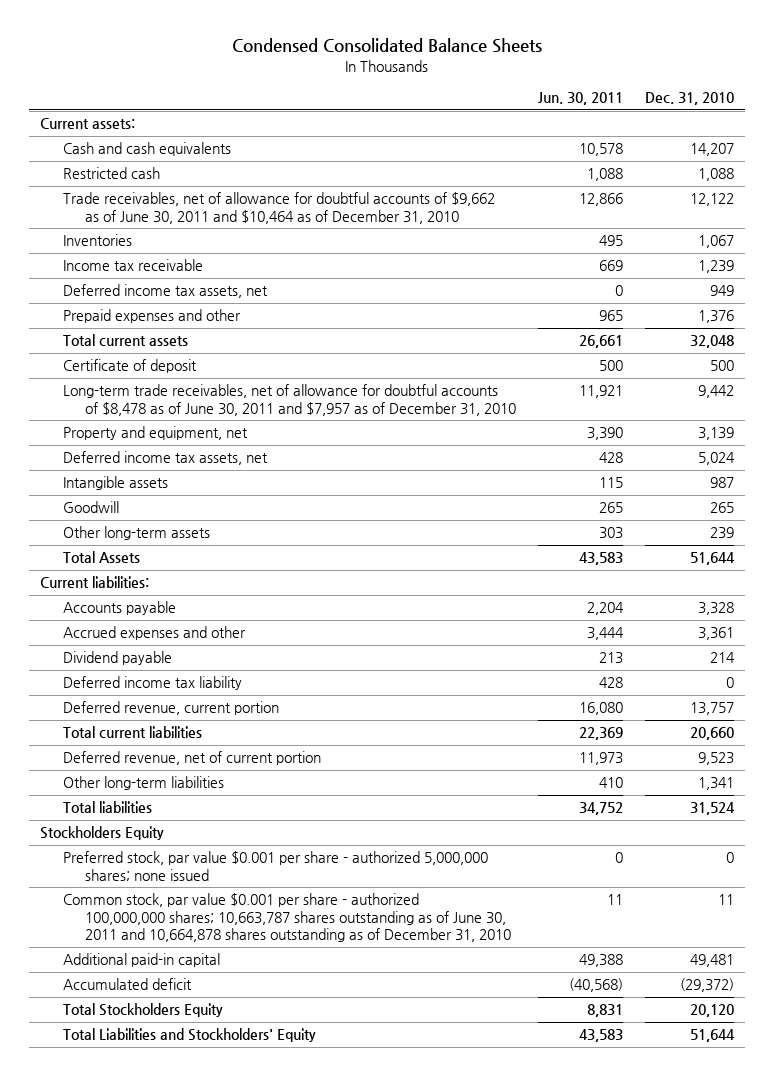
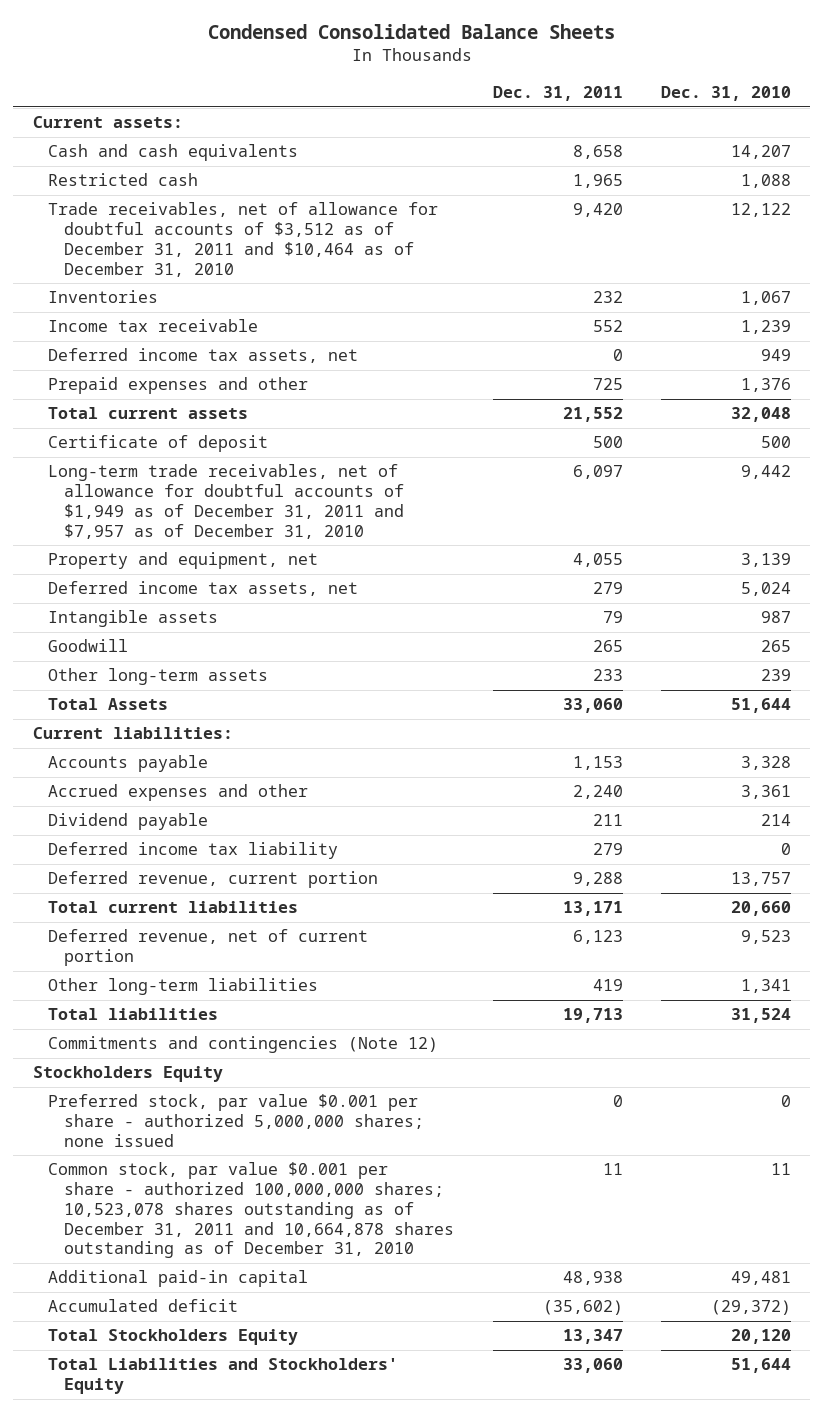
[538,92,624,106] Jun. 30, 2011 -> none
none -> [492,86,623,102] Dec. 31, 2011
[62,192,495,224] Trade receivables, net of allowance for doubtful accounts of $9,662 as of June 30, 2011 and $10,464 as of December 31, 2010 -> [48,202,439,277] Trade receivables, net of allowance for doubtful accounts of $3,512 as of December 31, 2011 and $10,464 as of December 31, 2010
[62,384,517,416] Long-term trade receivables, net of allowance for doubtful accounts of $8,478 as of June 30, 2011 and $7,957 as of December 31, 2010 -> [48,464,405,539] Long-term trade receivables, net of allowance for doubtful accounts of $1,949 as of December 31, 2011 and $7,957 as of December 31, 2010
none -> [48,1036,439,1054] Commitments and contingencies (Note 12)
[62,893,512,943] Common stock, par value $0.001 per share - authorized 100,000,000 shares; 10,663,787 shares outstanding as of June 30, 2011 and 10,664,878 shares outstanding as of December 31, 2010 -> [48,1162,455,1259] Common stock, par value $0.001 per share - authorized 100,000,000 shares; 10,523,078 shares outstanding as of December 31, 2011 and 10,664,878 shares outstanding as of December 31, 2010

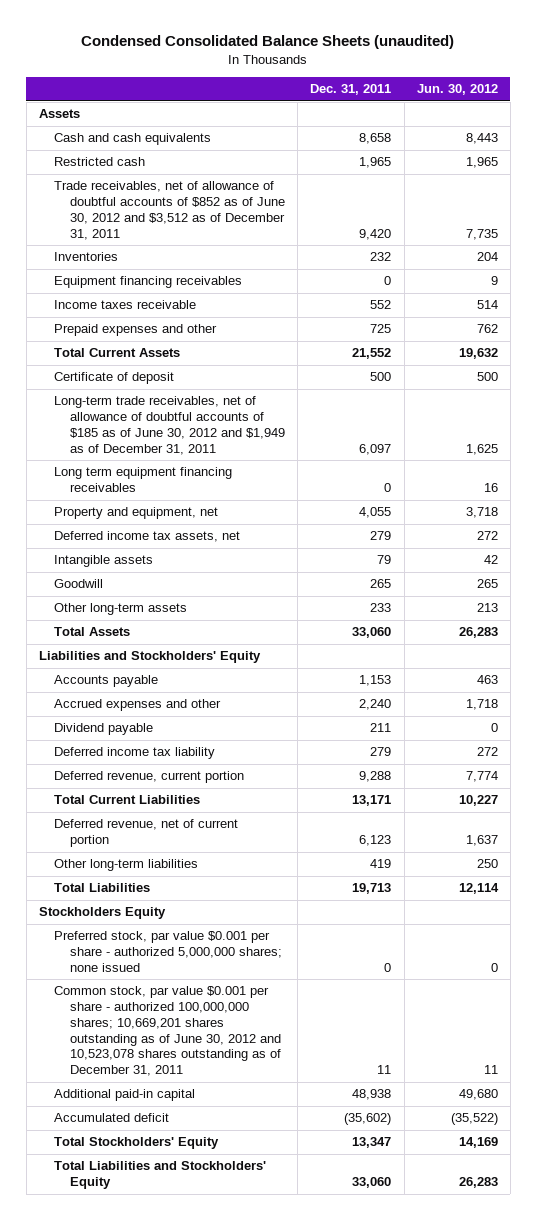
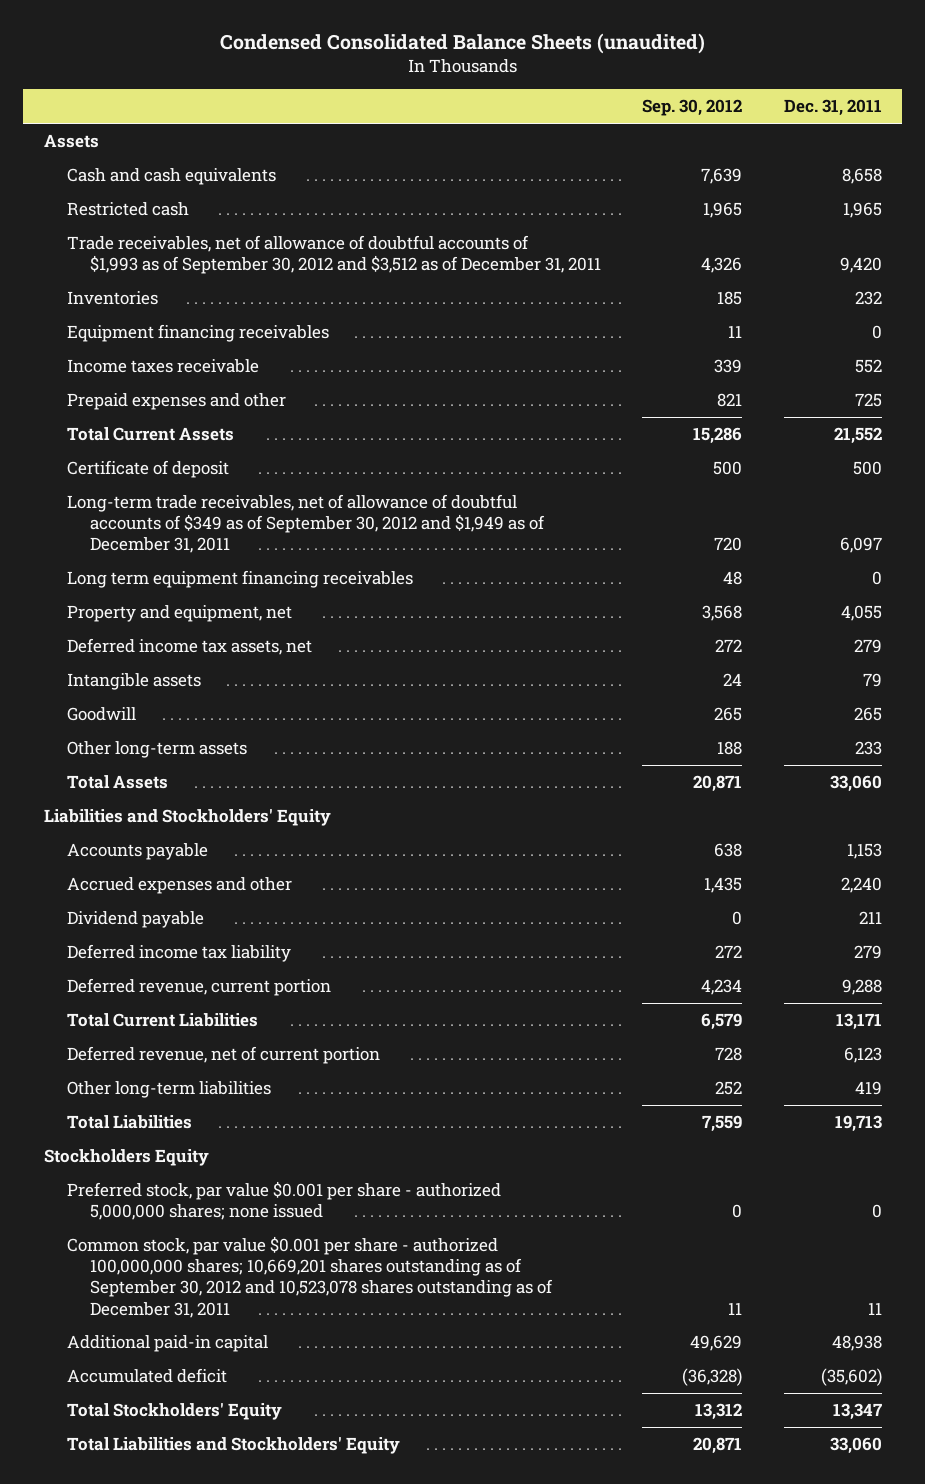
[416,84,498,96] Jun. 30, 2012 -> none
none -> [642,99,743,117] Sep. 30, 2012
[54,181,286,240] Trade receivables, net of allowance of doubtful accounts of $852 as of June 30, 2012 and $3,512 as of December 31, 2011 -> [66,235,602,275] Trade receivables, net of allowance of doubtful accounts of $1,993 as of September 30, 2012 and $3,512 as of December 31, 2011
[54,396,286,455] Long-term trade receivables, net of allowance of doubtful accounts of $185 as of June 30, 2012 and $1,949 as of December 31, 2011 -> [66,494,546,554] Long-term trade receivables, net of allowance of doubtful accounts of $349 as of September 30, 2012 and $1,949 as of December 31, 2011
[54,986,282,1077] Common stock, par value $0.001 per share - authorized 100,000,000 shares; 10,669,201 shares outstanding as of June 30, 2012 and 10,523,078 shares outstanding as of December 31, 2011 -> [66,1236,554,1318] Common stock, par value $0.001 per share - authorized 100,000,000 shares; 10,669,201 shares outstanding as of September 30, 2012 and 10,523,078 shares outstanding as of December 31, 2011

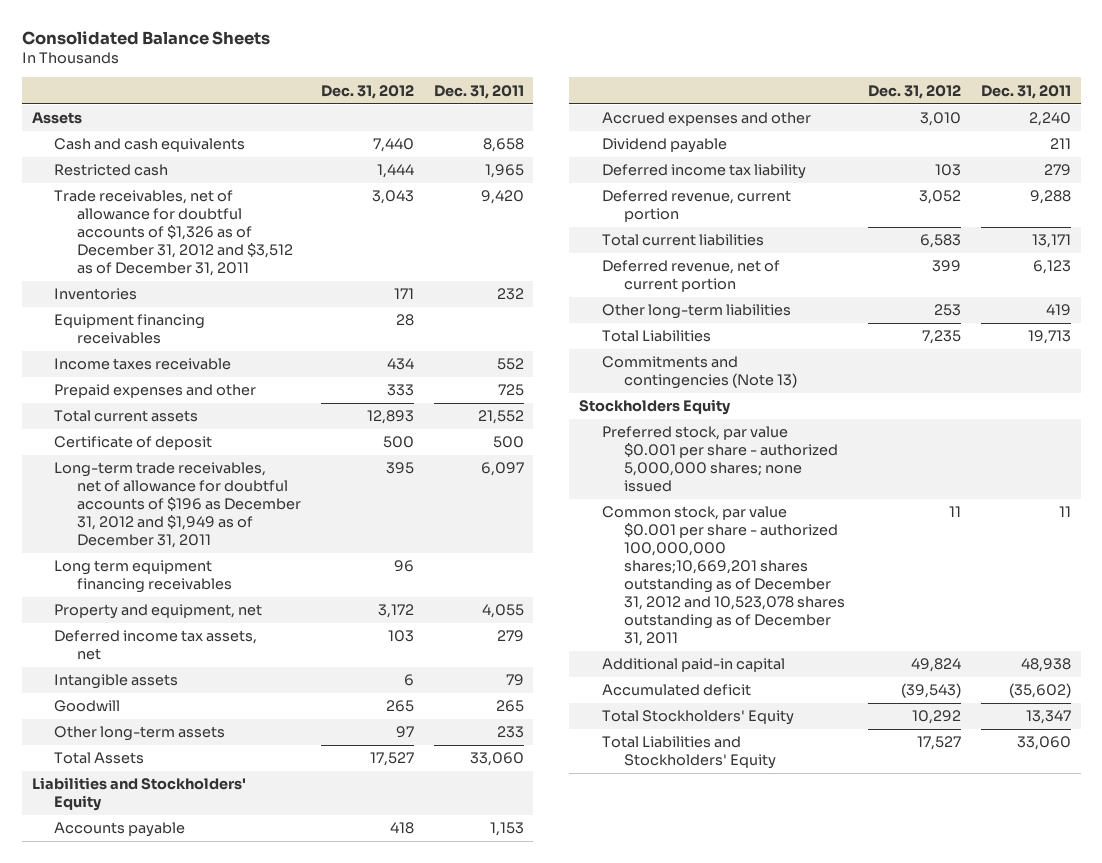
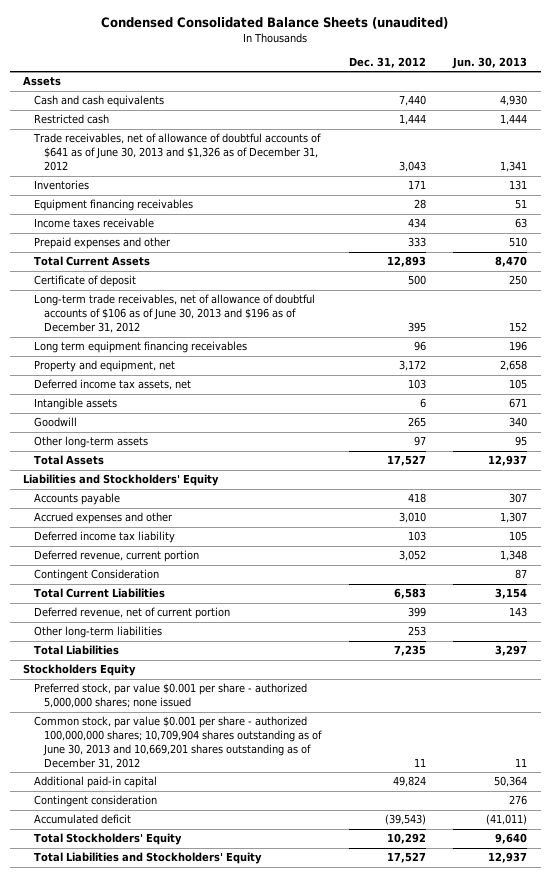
[21,30,270,45] Consolidated Balance Sheets -> [101,16,449,29] Condensed Consolidated Balance Sheets (unaudited)
[433,84,524,99] Dec. 31, 2011 -> none
none -> [451,57,527,70] Jun. 30, 2013
[54,190,294,277] Trade receivables, net of allowance for doubtful accounts of $1,326 as of December 31, 2012 and $3,512 as of December 31, 2011 -> [32,133,321,172] Trade receivables, net of allowance of doubtful accounts of $641 as of June 30, 2013 and $1,326 as of December 31, 2012
[54,410,199,423] Total current assets -> [33,256,150,267] Total Current Assets
[54,462,302,549] Long-term trade receivables, net of allowance for doubtful accounts of $196 as December 31, 2012 and $1,949 as of December 31, 2011 -> [33,294,315,334] Long-term trade receivables, net of allowance of doubtful accounts of $106 as of June 30, 2013 and $196 as of December 31, 2012
[601,138,727,154] Dividend payable -> none
none -> [33,569,159,582] Contingent Consideration
[601,234,764,247] Total current liabilities -> [33,588,165,599] Total Current Liabilities
[601,356,798,390] Commitments and contingencies (Note 13) -> none
[601,506,846,647] Common stock, par value $0.001 per share - authorized 100,000,000 shares;10,669,201 shares outstanding as of December 31, 2012 and 10,523,078 shares outstanding as of December 31, 2011 -> [33,716,323,770] Common stock, par value $0.001 per share - authorized 100,000,000 shares; 10,709,904 shares outstanding as of June 30, 2013 and 10,669,201 shares outstanding as of December 31, 2012
none -> [33,795,157,808] Contingent consideration

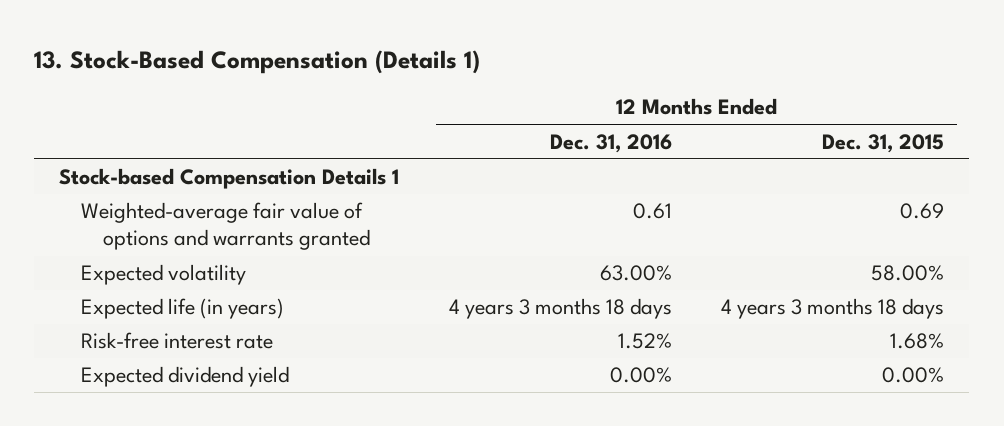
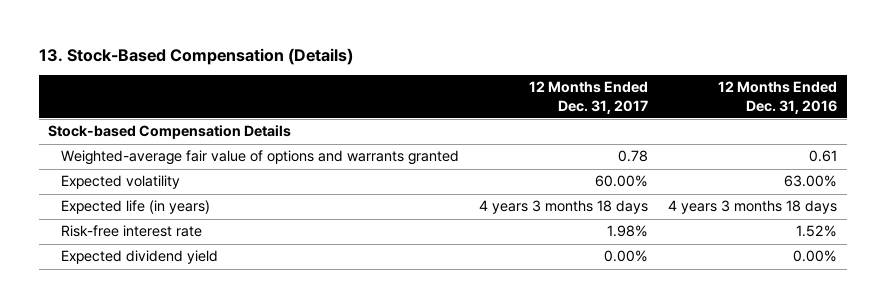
[34,50,481,75] 13. Stock-Based Compensation (Details 1) -> [38,47,353,65] 13. Stock-Based Compensation (Details)
[822,133,945,153] Dec. 31, 2015 -> none
none -> [529,81,649,114] 12 Months Ended Dec. 31, 2017
[59,168,400,190] Stock-based Compensation Details 1 -> [48,125,292,140] Stock-based Compensation Details

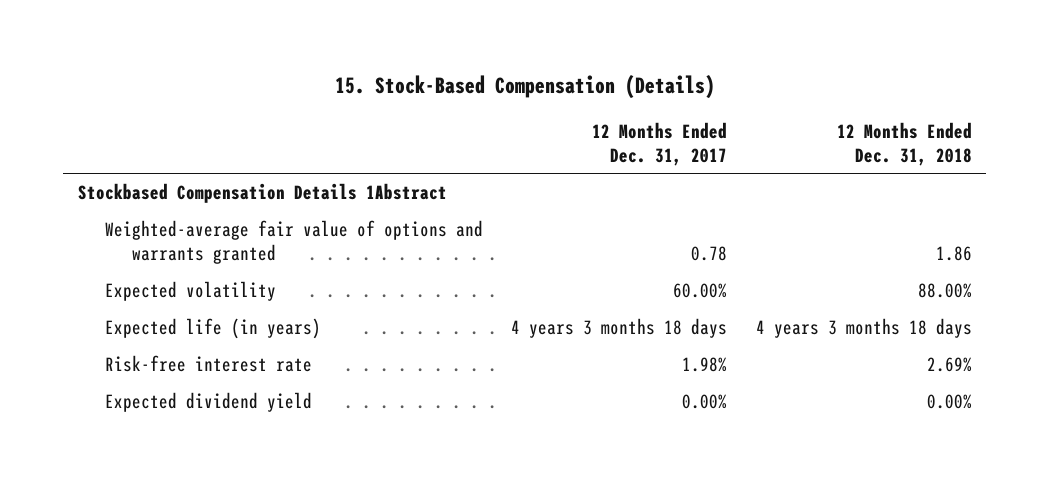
[38,47,353,65] 13. Stock-Based Compensation (Details) -> [334,75,715,100] 15. Stock-Based Compensation (Details)
[718,81,838,114] 12 Months Ended Dec. 31, 2016 -> none
none -> [836,121,972,166] 12 Months Ended Dec. 31, 2018
[48,125,292,140] Stock-based Compensation Details -> [77,183,447,204] Stockbased Compensation Details 1Abstract

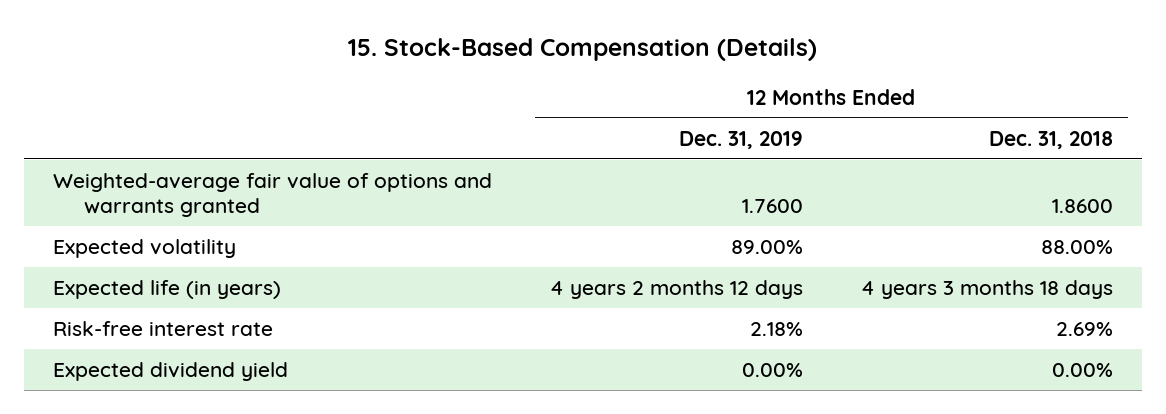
[592,121,728,166] 12 Months Ended Dec. 31, 2017 -> none
none -> [678,130,803,149] Dec. 31, 2019
[77,183,447,204] Stockbased Compensation Details 1Abstract -> none
[935,246,972,262] 1.86 -> [1052,199,1114,214] 1.8600

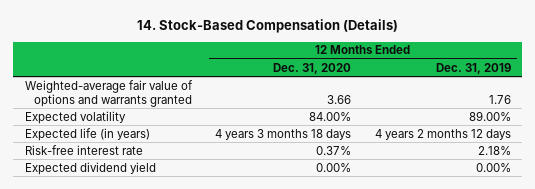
[347,38,817,62] 15. Stock-Based Compensation (Details) -> [136,19,398,34] 14. Stock-Based Compensation (Details)
[989,130,1114,149] Dec. 31, 2018 -> none
none -> [273,62,352,74] Dec. 31, 2020
[741,199,803,214] 1.7600 -> [488,94,511,104] 1.76

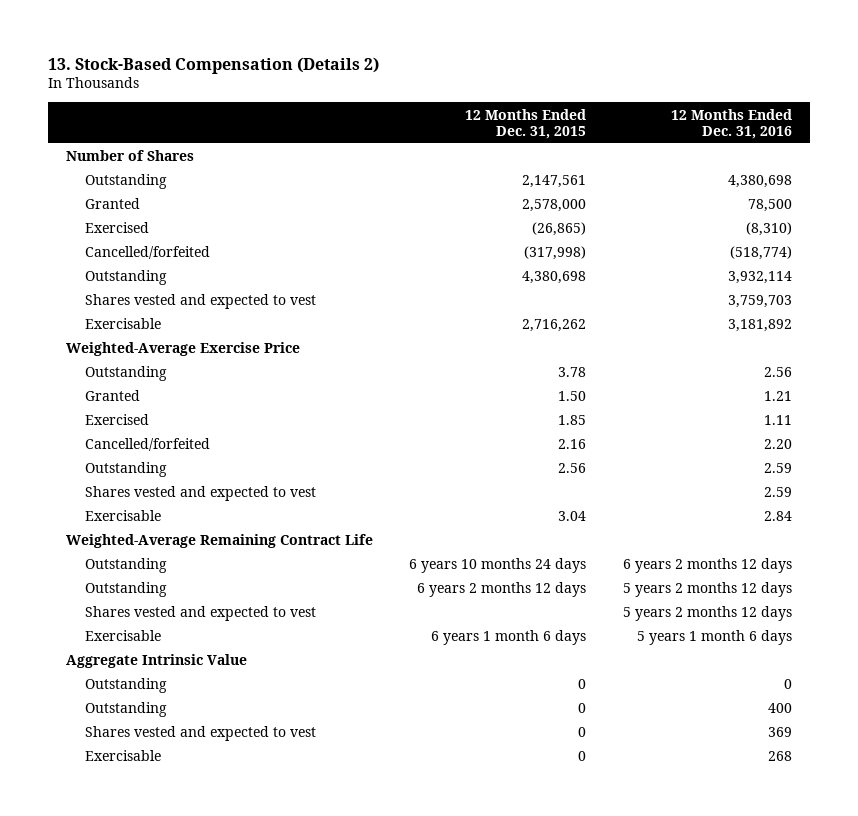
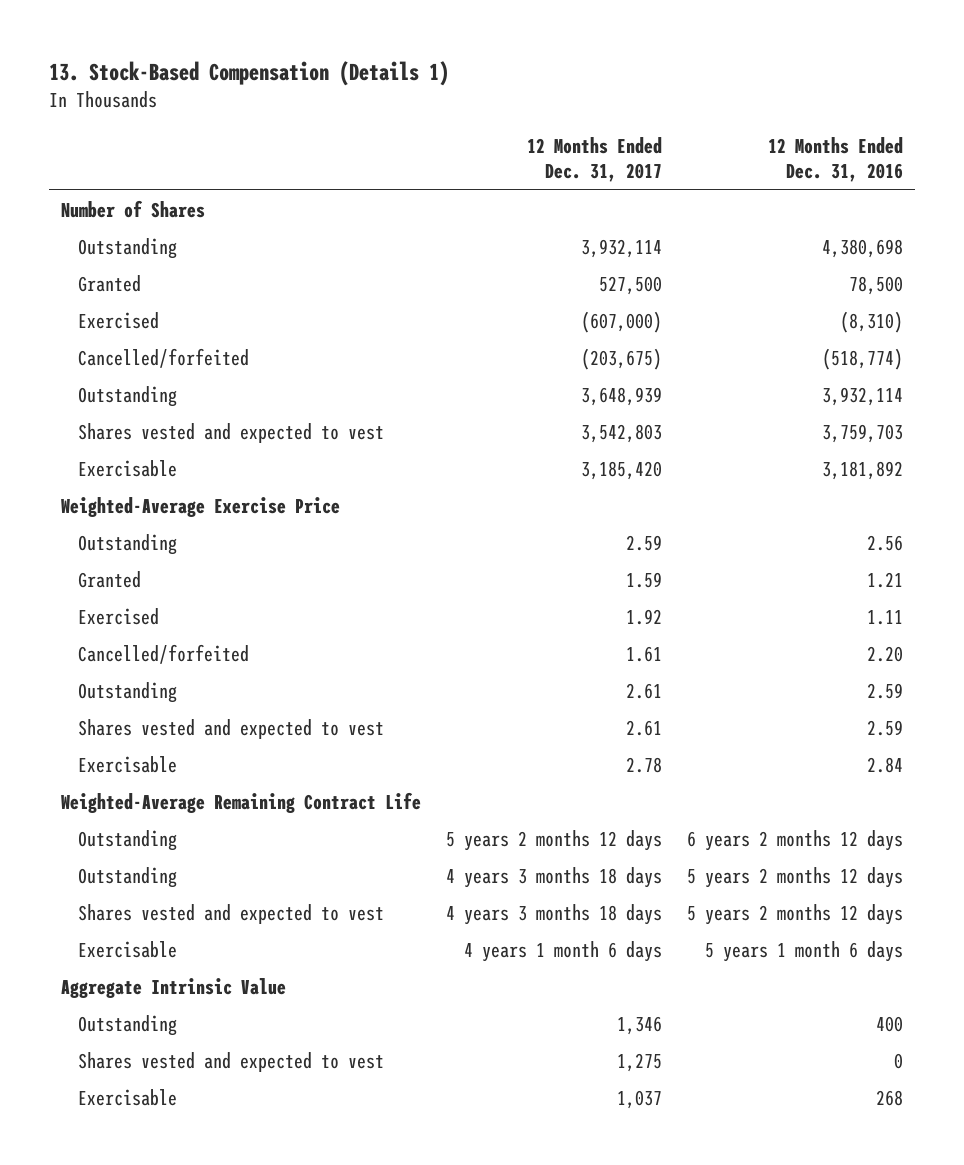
[47,56,379,74] 13. Stock-Based Compensation (Details 2) -> [48,60,449,86] 13. Stock-Based Compensation (Details 1)
[465,108,587,139] 12 Months Ended Dec. 31, 2015 -> none
none -> [526,136,662,183] 12 Months Ended Dec. 31, 2017
[84,678,167,694] Outstanding -> none
[767,727,792,738] 369 -> [893,1052,903,1069] 0

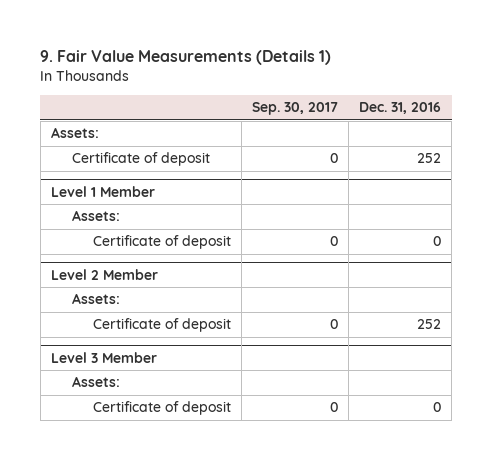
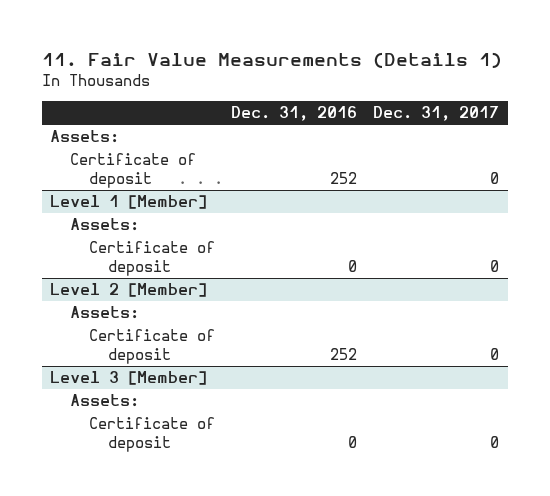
[40,49,332,65] 9. Fair Value Measurements (Details 1) -> [42,51,503,68] 11. Fair Value Measurements (Details 1)
[251,102,338,116] Sep. 30, 2017 -> none
none -> [373,106,500,122] Dec. 31, 2017
[50,185,155,197] Level 1 Member -> [50,195,208,210] Level 1 [Member]
[50,268,158,280] Level 2 Member -> [50,283,208,298] Level 2 [Member]
[50,351,157,363] Level 3 Member -> [50,371,208,386] Level 3 [Member]

